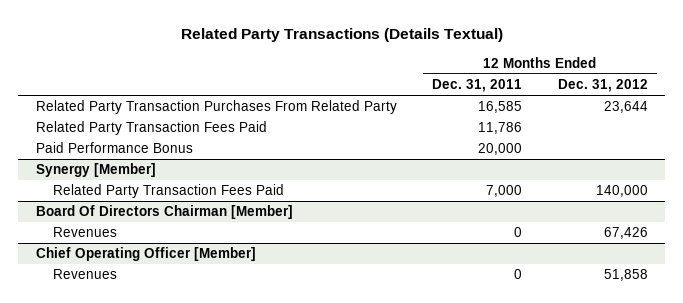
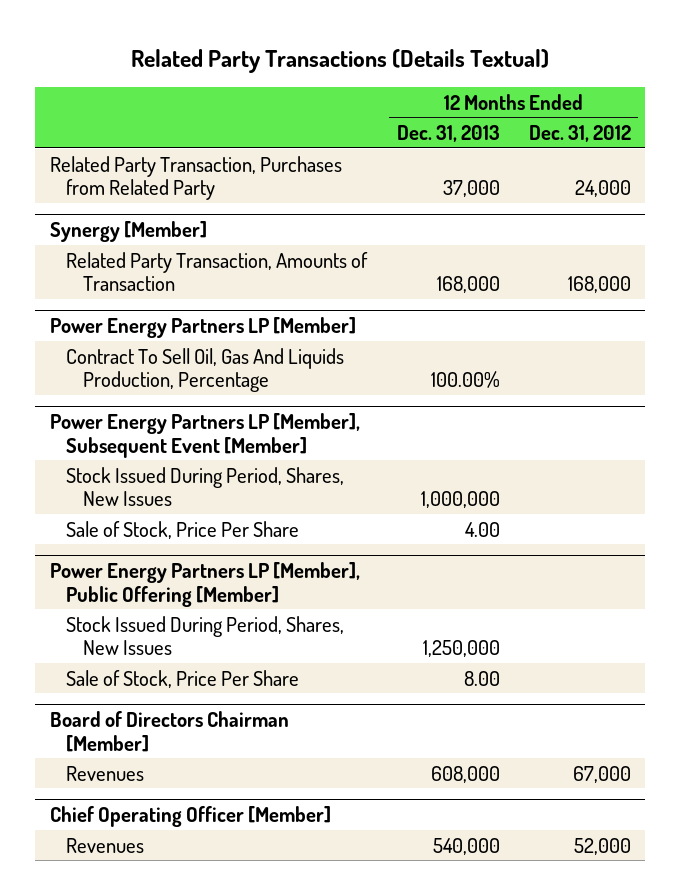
[432,78,523,92] Dec. 31, 2011 -> none
none -> [396,124,500,142] Dec. 31, 2013
[35,121,267,136] Related Party Transaction Fees Paid -> none
[35,142,193,154] Paid Performance Bonus -> none
[35,100,397,115] Related Party Transaction Purchases From Related Party -> [49,155,342,200] Related Party Transaction, Purchases from Related Party
[603,101,648,114] 23,644 -> [574,179,631,197] 24,000
[52,184,284,199] Related Party Transaction Fees Paid -> [66,251,369,291] Related Party Transaction, Amounts of Transaction
[595,185,648,198] 140,000 -> [567,275,631,293] 168,000
none -> [49,317,356,339] Power Energy Partners LP [Member]
none -> [66,347,345,392] Contract To Sell Oil, Gas And Liquids Production, Percentage
none -> [49,413,360,458] Power Energy Partners LP [Member], Subsequent Event [Member]
none -> [66,466,345,506] Stock Issued During Period, Shares, New Issues
none -> [66,520,300,539] Sale of Stock, Price Per Share
none -> [49,562,360,607] Power Energy Partners LP [Member], Public Offering [Member]
none -> [66,615,345,655] Stock Issued During Period, Shares, New Issues
none -> [66,669,300,688] Sale of Stock, Price Per Share
[35,205,293,220] Board Of Directors Chairman [Member] -> [49,711,289,752] Board of Directors Chairman [Member]
[603,227,648,240] 67,426 -> [572,765,631,783] 67,000
[603,269,648,282] 51,858 -> [573,837,631,855] 52,000

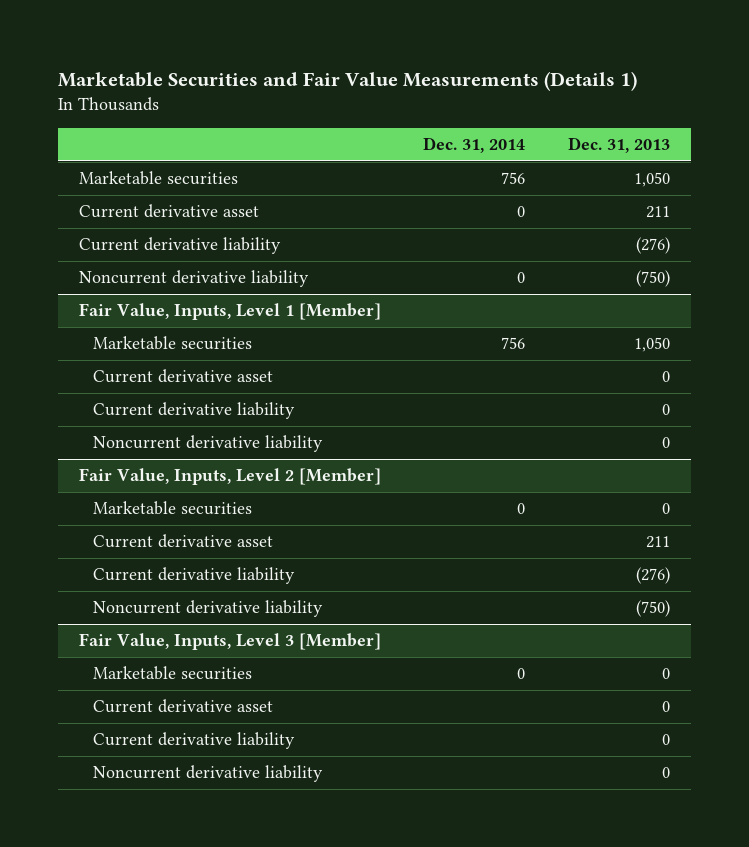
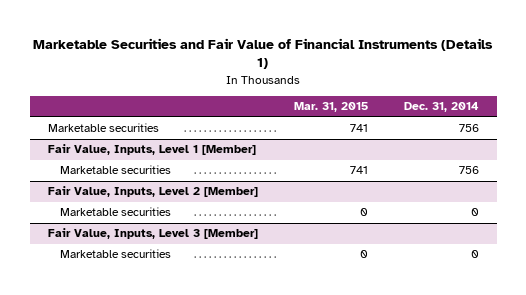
[57,70,637,91] Marketable Securities and Fair Value Measurements (Details 1) -> [33,37,494,70] Marketable Securities and Fair Value of Financial Instruments (Details 1)
[567,137,670,154] Dec. 31, 2013 -> none
none -> [293,102,368,113] Mar. 31, 2015
[78,204,259,219] Current derivative asset -> none
[78,237,281,255] Current derivative liability -> none
[78,270,309,288] Noncurrent derivative liability -> none
[92,369,273,384] Current derivative asset -> none
[92,402,295,420] Current derivative liability -> none
[92,435,323,453] Noncurrent derivative liability -> none
[92,534,273,549] Current derivative asset -> none
[92,567,295,585] Current derivative liability -> none
[92,600,323,618] Noncurrent derivative liability -> none
[92,699,273,714] Current derivative asset -> none
[92,732,295,750] Current derivative liability -> none
[92,765,323,783] Noncurrent derivative liability -> none

